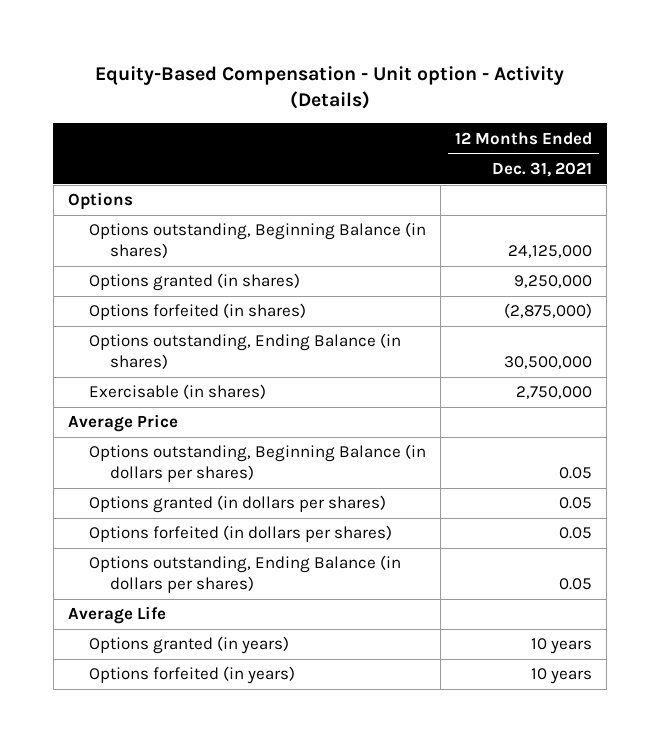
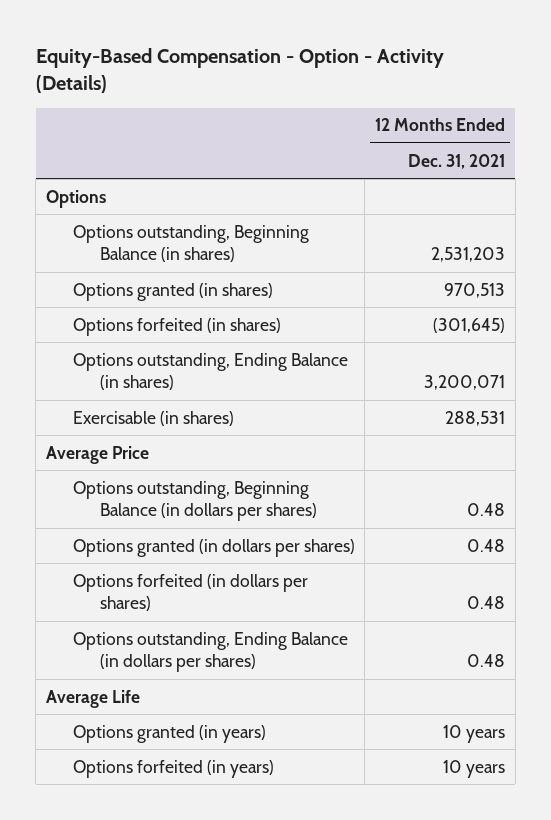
[94,65,564,110] Equity-Based Compensation - Unit option - Activity (Details) -> [35,47,444,94] Equity-Based Compensation - Option - Activity (Details)
[508,245,593,259] 24,125,000 -> [430,247,505,263] 2,531,203
[514,275,593,289] 9,250,000 -> [443,282,505,298] 970,513
[504,303,593,319] (2,875,000) -> [432,317,505,333] (301,645)
[504,356,593,370] 30,500,000 -> [423,375,505,391] 3,200,071
[516,386,593,400] 2,750,000 -> [444,410,505,426] 288,531
[559,467,593,480] 0.05 -> [466,503,505,517] 0.48
[559,497,593,510] 0.05 -> [466,538,505,552] 0.48
[559,527,593,540] 0.05 -> [466,596,505,610] 0.48
[559,578,593,591] 0.05 -> [466,654,505,668] 0.48

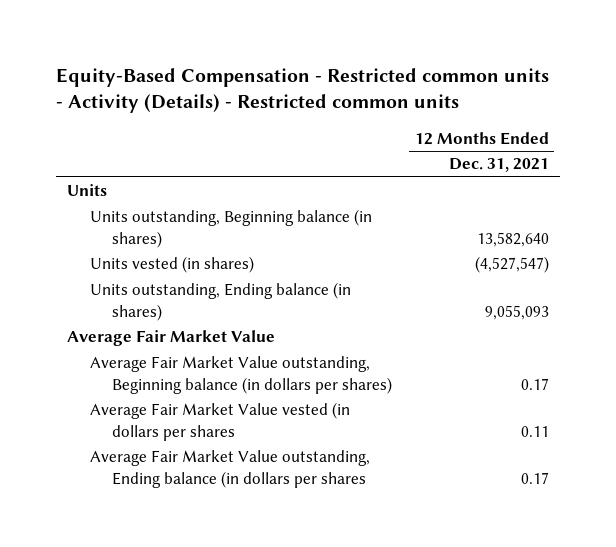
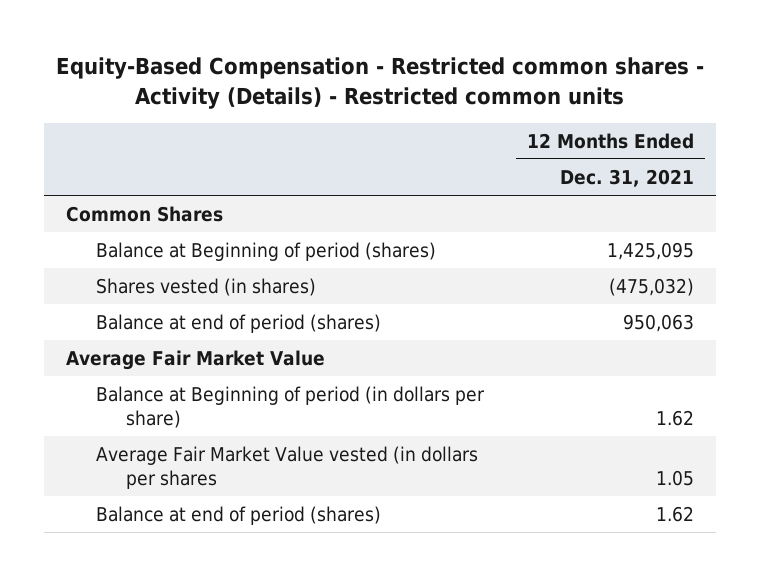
[55,68,549,114] Equity-Based Compensation - Restricted common units - Activity (Details) - Restricted common units -> [55,56,704,109] Equity-Based Compensation - Restricted common shares - Activity (Details) - Restricted common units
[67,184,108,197] Units -> [65,206,223,223] Common Shares
[89,209,372,248] Units outstanding, Beginning balance (in shares) -> [96,242,437,262] Balance at Beginning of period (shares)
[476,231,549,247] 13,582,640 -> [607,242,695,261] 1,425,095
[89,256,254,274] Units vested (in shares) -> [96,278,317,297] Shares vested (in shares)
[474,256,549,274] (4,527,547) -> [609,278,695,297] (475,032)
[89,282,351,321] Units outstanding, Ending balance (in shares) -> [96,314,382,334] Balance at end of period (shares)
[484,304,549,320] 9,055,093 -> [623,314,695,333] 950,063
[89,450,370,488] Average Fair Market Value outstanding, Ending balance (in dollars per shares -> none
[89,356,392,394] Average Fair Market Value outstanding, Beginning balance (in dollars per shares) -> [96,386,486,428] Balance at Beginning of period (in dollars per share)
[520,377,549,390] 0.17 -> [656,409,695,426] 1.62
[520,425,549,437] 0.11 -> [656,469,695,486] 1.05
none -> [96,506,382,526] Balance at end of period (shares)

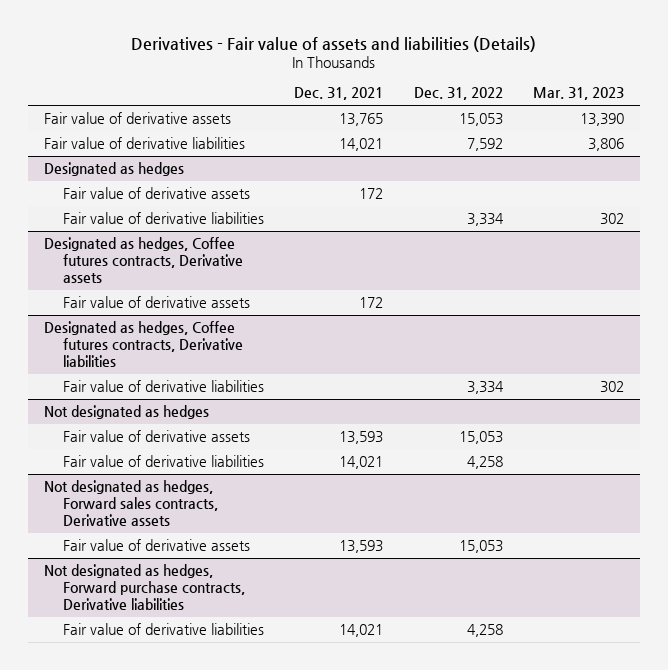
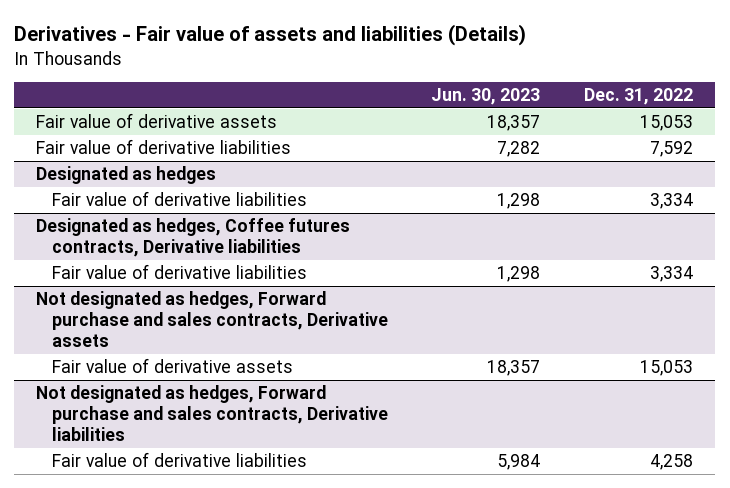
[294,87,384,101] Dec. 31, 2021 -> none
[533,87,625,101] Mar. 31, 2023 -> none
none -> [431,87,541,105] Jun. 30, 2023
[62,186,250,199] Fair value of derivative assets -> none
[43,236,243,283] Designated as hedges, Coffee futures contracts, Derivative assets -> none
[62,295,250,308] Fair value of derivative assets -> none
[43,404,209,419] Not designated as hedges -> none
[62,429,250,442] Fair value of derivative assets -> none
[62,454,264,467] Fair value of derivative liabilities -> none
[43,479,218,526] Not designated as hedges, Forward sales contracts, Derivative assets -> [36,290,388,348] Not designated as hedges, Forward purchase and sales contracts, Derivative assets
[43,563,245,610] Not designated as hedges, Forward purchase contracts, Derivative liabilities -> [36,384,388,442] Not designated as hedges, Forward purchase and sales contracts, Derivative liabilities

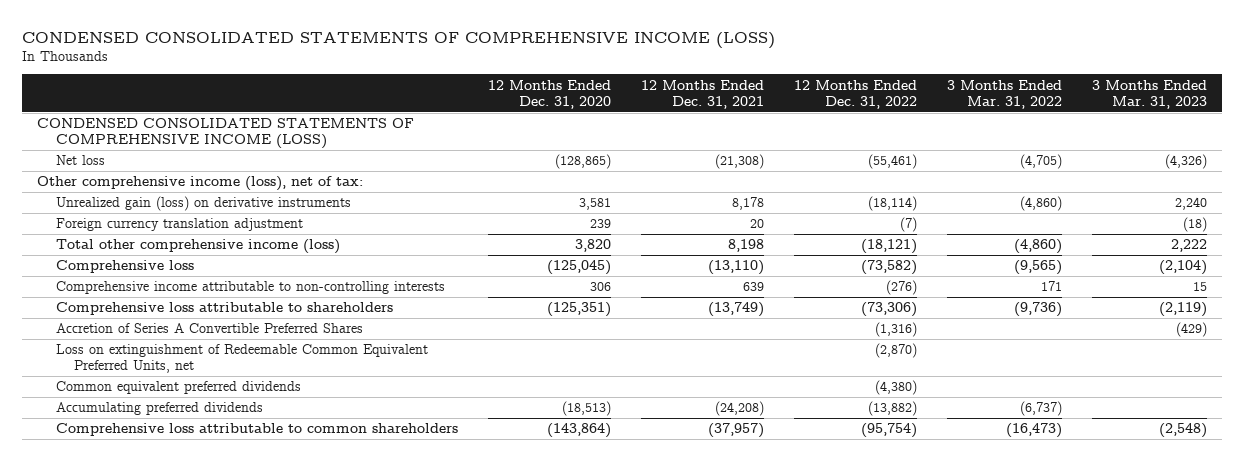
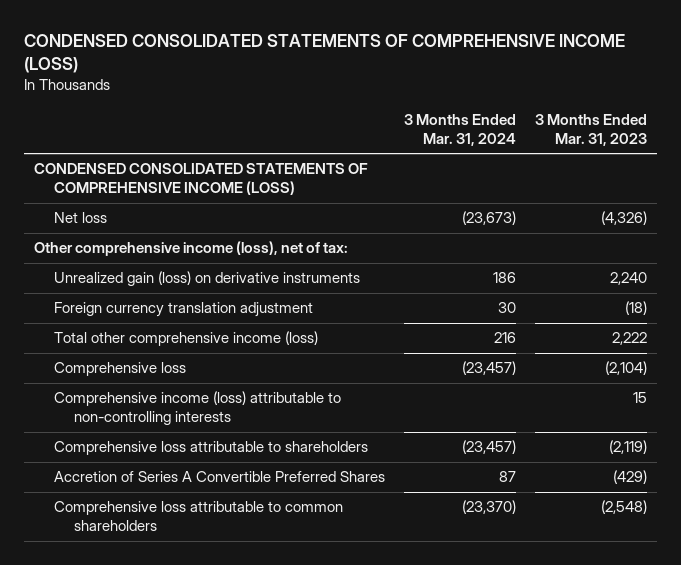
[487,79,611,109] 12 Months Ended Dec. 31, 2020 -> none
[640,79,764,109] 12 Months Ended Dec. 31, 2021 -> none
[794,79,918,109] 12 Months Ended Dec. 31, 2022 -> none
[947,79,1063,109] 3 Months Ended Mar. 31, 2022 -> none
none -> [403,113,516,146] 3 Months Ended Mar. 31, 2024
[55,281,445,295] Comprehensive income attributable to non-controlling interests -> [53,391,341,426] Comprehensive income (loss) attributable to non-controlling interests
[55,344,428,374] Loss on extinguishment of Redeemable Common Equivalent Preferred Units, net -> none
[55,381,301,395] Common equivalent preferred dividends -> none
[55,402,263,416] Accumulating preferred dividends -> none

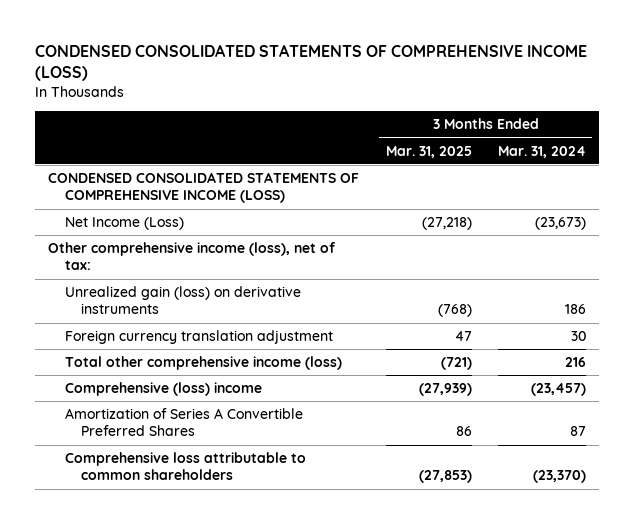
[534,113,647,146] 3 Months Ended Mar. 31, 2023 -> none
none -> [385,145,472,158] Mar. 31, 2025
[53,212,107,224] Net loss -> [64,217,184,231] Net Income (Loss)
[53,391,341,426] Comprehensive income (loss) attributable to non-controlling interests -> none
[53,441,368,456] Comprehensive loss attributable to shareholders -> none
[53,362,186,377] Comprehensive loss -> [64,382,262,397] Comprehensive (loss) income
[53,471,385,483] Accretion of Series A Convertible Preferred Shares -> [64,408,303,437] Amortization of Series A Convertible Preferred Shares

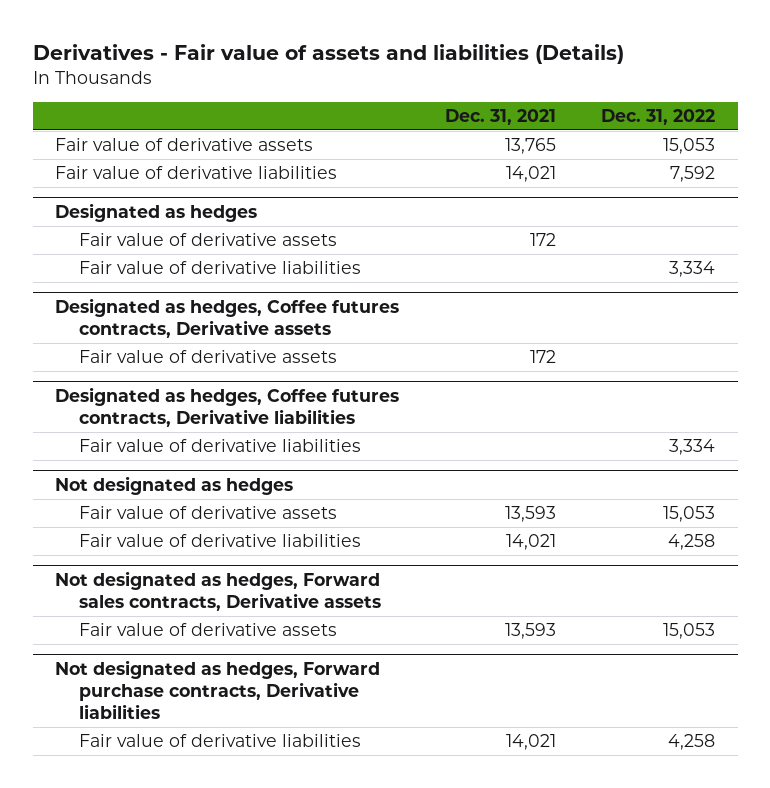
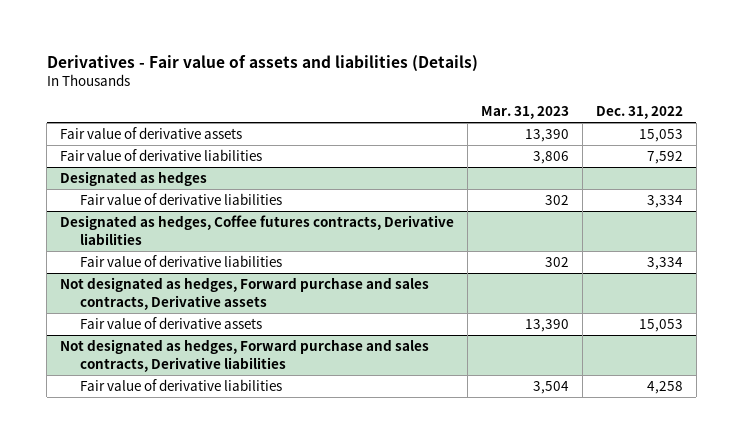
[444,109,556,126] Dec. 31, 2021 -> none
none -> [481,106,570,120] Mar. 31, 2023
[79,233,338,247] Fair value of derivative assets -> none
[55,298,400,338] Designated as hedges, Coffee futures contracts, Derivative assets -> none
[79,350,338,364] Fair value of derivative assets -> none
[55,476,294,496] Not designated as hedges -> none
[79,506,338,520] Fair value of derivative assets -> none
[79,534,362,548] Fair value of derivative liabilities -> none
[55,571,382,611] Not designated as hedges, Forward sales contracts, Derivative assets -> [60,277,430,310] Not designated as hedges, Forward purchase and sales contracts, Derivative assets
[55,660,381,719] Not designated as hedges, Forward purchase contracts, Derivative liabilities -> [60,339,430,372] Not designated as hedges, Forward purchase and sales contracts, Derivative liabilities

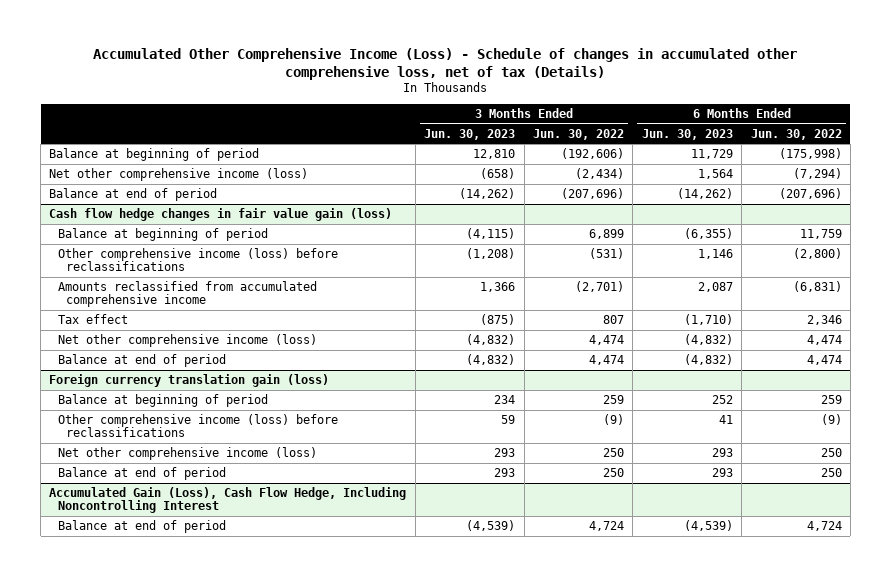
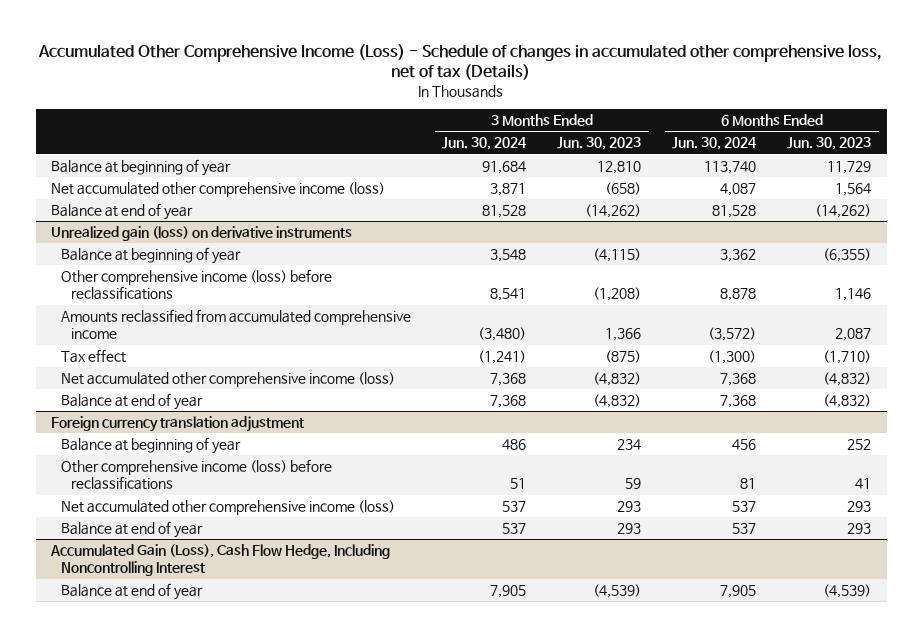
[532,128,624,140] Jun. 30, 2022 -> none
[750,128,842,140] Jun. 30, 2022 -> none
none -> [442,137,528,151] Jun. 30, 2024
none -> [672,137,758,151] Jun. 30, 2024
[49,148,260,162] Balance at beginning of period -> [51,158,232,176] Balance at beginning of year
[49,168,309,182] Net other comprehensive income (loss) -> [51,181,386,197] Net accumulated other comprehensive income (loss)
[49,188,218,202] Balance at end of period -> [51,202,194,220] Balance at end of year
[49,208,393,222] Cash flow hedge changes in fair value gain (loss) -> [51,225,353,241] Unrealized gain (loss) on derivative instruments
[57,228,268,242] Balance at beginning of period -> [61,246,242,264] Balance at beginning of year
[57,334,317,348] Net other comprehensive income (loss) -> [61,371,396,387] Net accumulated other comprehensive income (loss)
[57,354,226,368] Balance at end of period -> [61,392,204,410] Balance at end of year
[49,374,330,388] Foreign currency translation gain (loss) -> [51,415,305,432] Foreign currency translation adjustment
[57,394,268,408] Balance at beginning of period -> [61,436,242,454] Balance at beginning of year
[57,447,317,461] Net other comprehensive income (loss) -> [61,499,396,515] Net accumulated other comprehensive income (loss)
[57,467,226,481] Balance at end of period -> [61,520,204,538] Balance at end of year
[57,520,226,534] Balance at end of period -> [61,582,204,600] Balance at end of year

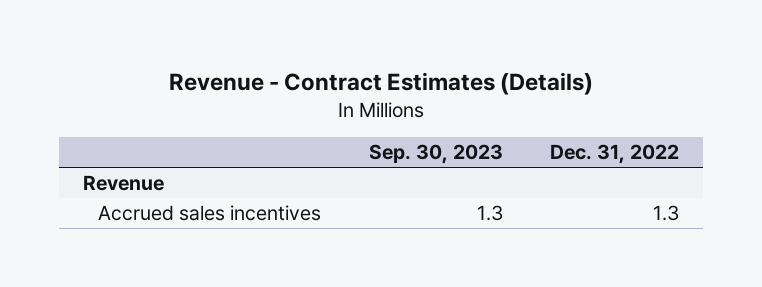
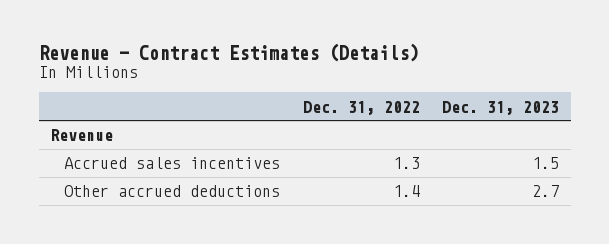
[368,143,503,164] Sep. 30, 2023 -> none
none -> [442,100,560,115] Dec. 31, 2023
none -> [64,185,281,198] Other accrued deductions

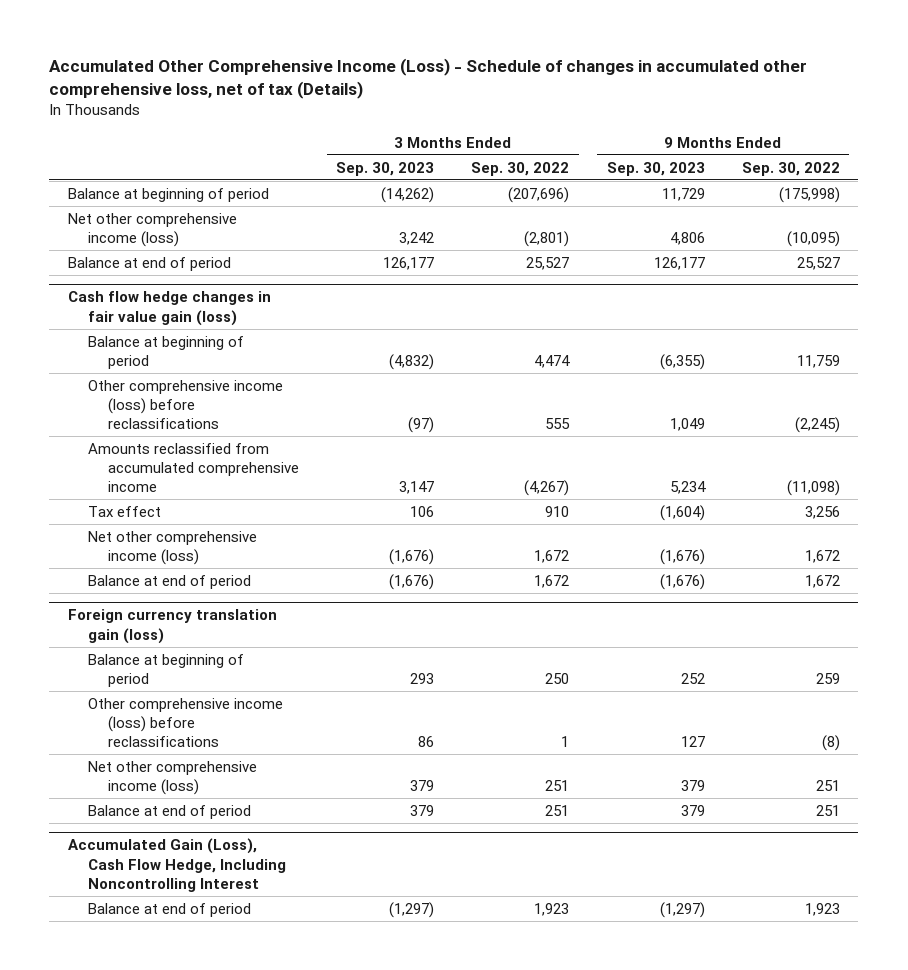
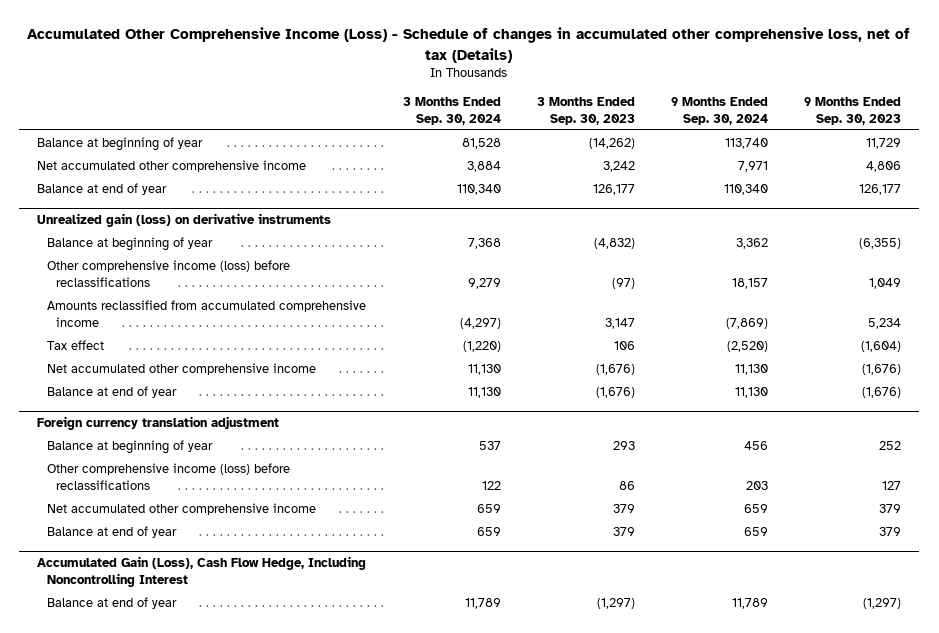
[471,161,570,176] Sep. 30, 2022 -> none
[741,161,840,176] Sep. 30, 2022 -> none
none -> [402,97,501,126] 3 Months Ended Sep. 30, 2024
none -> [671,97,769,126] 9 Months Ended Sep. 30, 2024
[67,187,269,202] Balance at beginning of period -> [37,136,204,151] Balance at beginning of year
[67,212,237,247] Net other comprehensive income (loss) -> [37,159,307,172] Net accumulated other comprehensive income
[67,256,231,271] Balance at end of period -> [37,182,168,195] Balance at end of year
[67,291,271,326] Cash flow hedge changes in fair value gain (loss) -> [37,213,332,228] Unrealized gain (loss) on derivative instruments
[87,335,244,369] Balance at beginning of period -> [46,236,213,251] Balance at beginning of year
[87,530,257,565] Net other comprehensive income (loss) -> [46,362,316,375] Net accumulated other comprehensive income
[87,574,251,589] Balance at end of period -> [46,385,177,398] Balance at end of year
[67,609,277,644] Foreign currency translation gain (loss) -> [37,416,280,431] Foreign currency translation adjustment
[87,653,244,687] Balance at beginning of period -> [46,439,213,454] Balance at beginning of year
[87,760,257,795] Net other comprehensive income (loss) -> [46,502,316,515] Net accumulated other comprehensive income
[87,804,251,819] Balance at end of period -> [46,525,177,538] Balance at end of year
[87,902,251,917] Balance at end of period -> [46,596,177,609] Balance at end of year

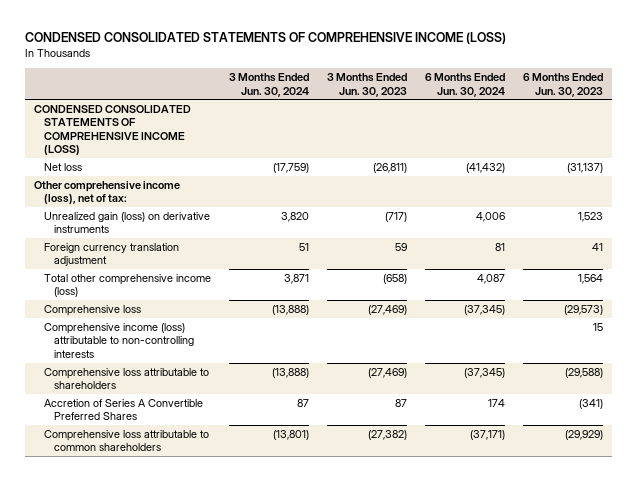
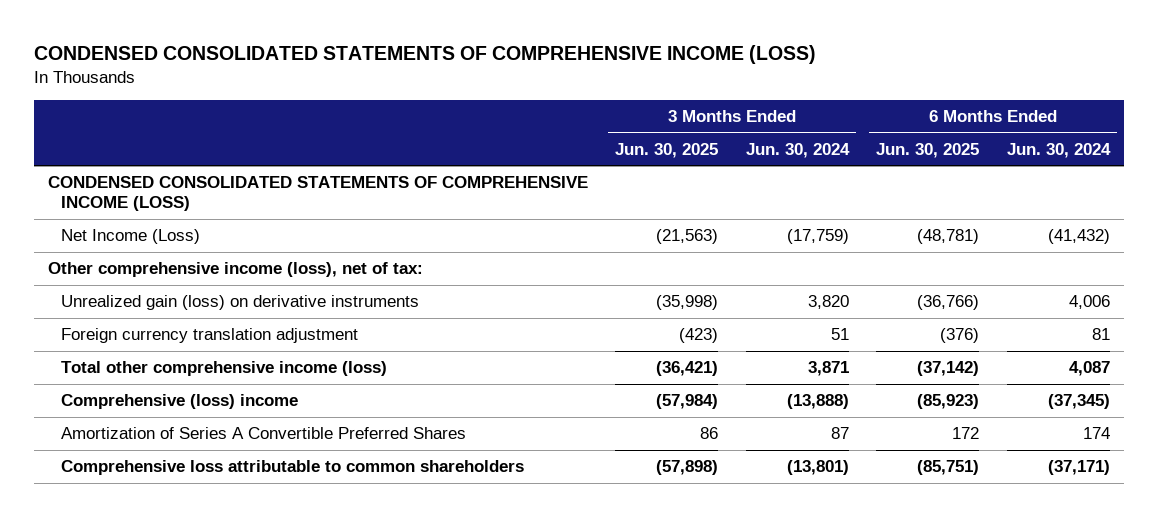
[327,73,408,97] 3 Months Ended Jun. 30, 2023 -> none
[522,73,603,97] 6 Months Ended Jun. 30, 2023 -> none
none -> [615,142,719,158] Jun. 30, 2025
none -> [876,142,980,158] Jun. 30, 2025
[44,162,83,171] Net loss -> [60,229,200,245] Net Income (Loss)
[44,322,195,358] Comprehensive income (loss) attributable to non-controlling interests -> none
[44,367,210,390] Comprehensive loss attributable to shareholders -> none
[44,304,142,316] Comprehensive loss -> [60,394,298,410] Comprehensive (loss) income
[44,398,204,421] Accretion of Series A Convertible Preferred Shares -> [60,427,466,440] Amortization of Series A Convertible Preferred Shares

